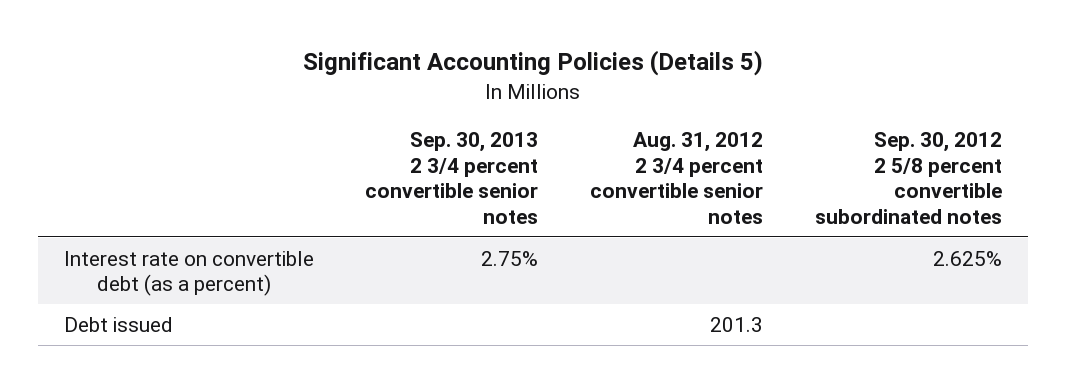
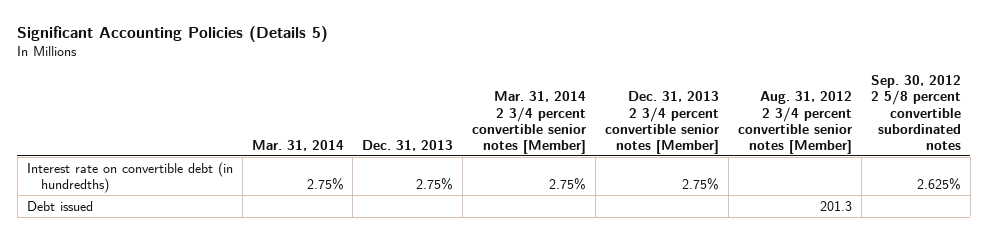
[365,132,539,224] Sep. 30, 2013 2 3/4 percent convertible senior notes -> none
[590,132,764,224] Aug. 31, 2012 2 3/4 percent convertible senior notes -> none
none -> [251,139,344,151] Mar. 31, 2014
none -> [362,139,454,151] Dec. 31, 2013
none -> [472,91,587,154] Mar. 31, 2014 2 3/4 percent convertible senior notes [Member]
none -> [605,91,720,154] Dec. 31, 2013 2 3/4 percent convertible senior notes [Member]
none -> [737,91,852,154] Aug. 31, 2012 2 3/4 percent convertible senior notes [Member]
[63,250,314,297] Interest rate on convertible debt (as a percent) -> [26,161,233,193] Interest rate on convertible debt (in hundredths)

